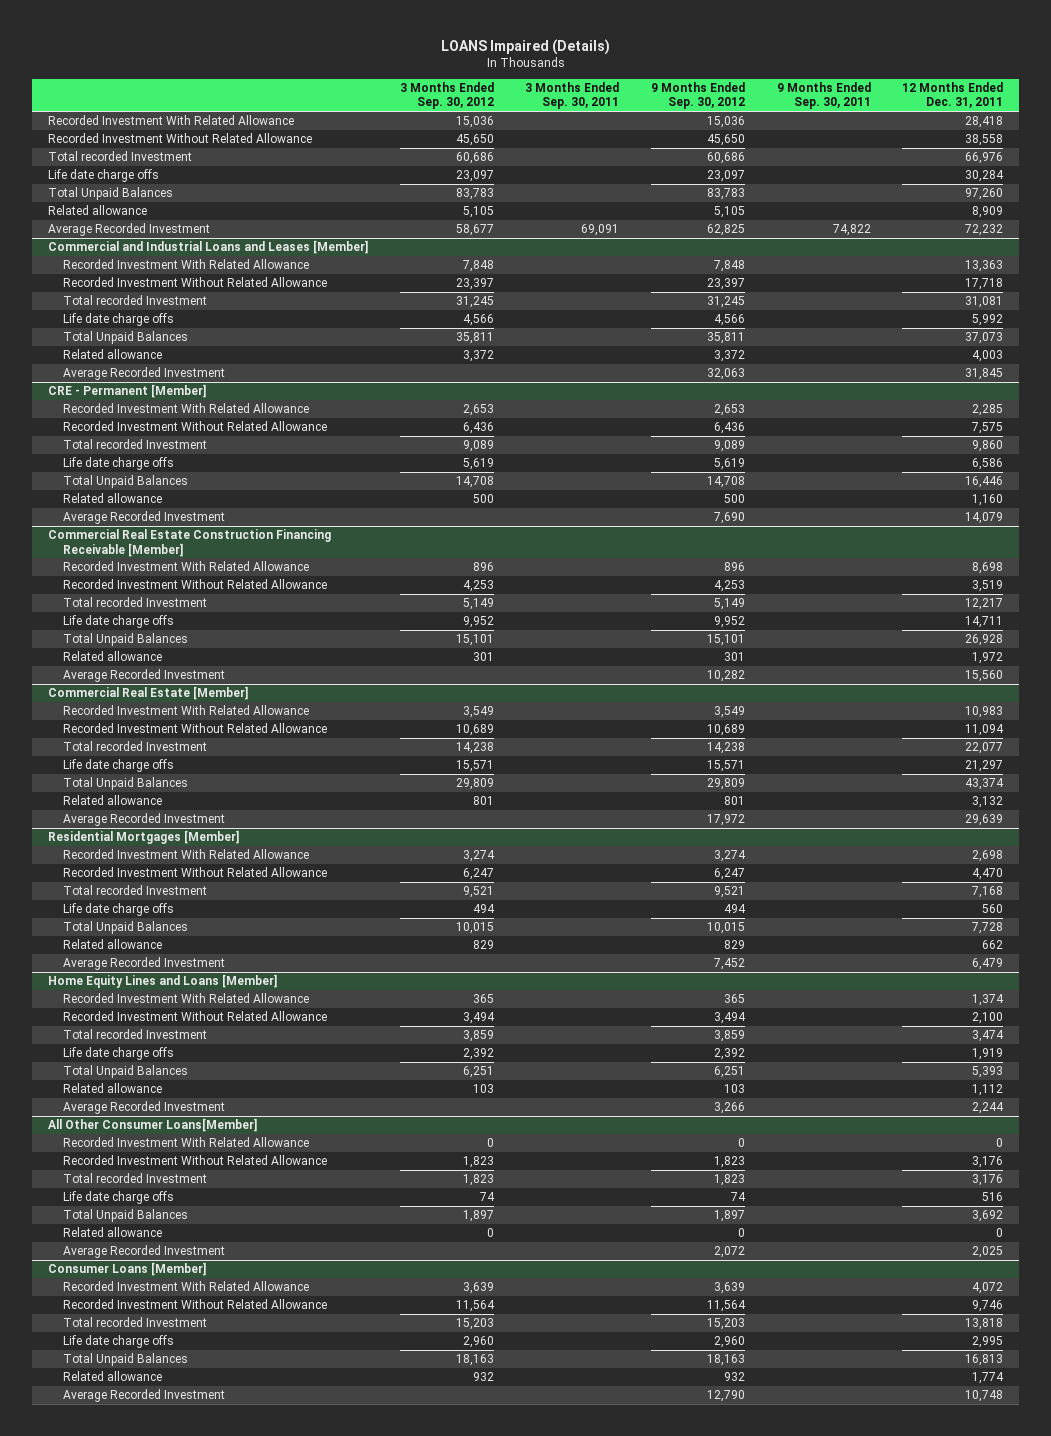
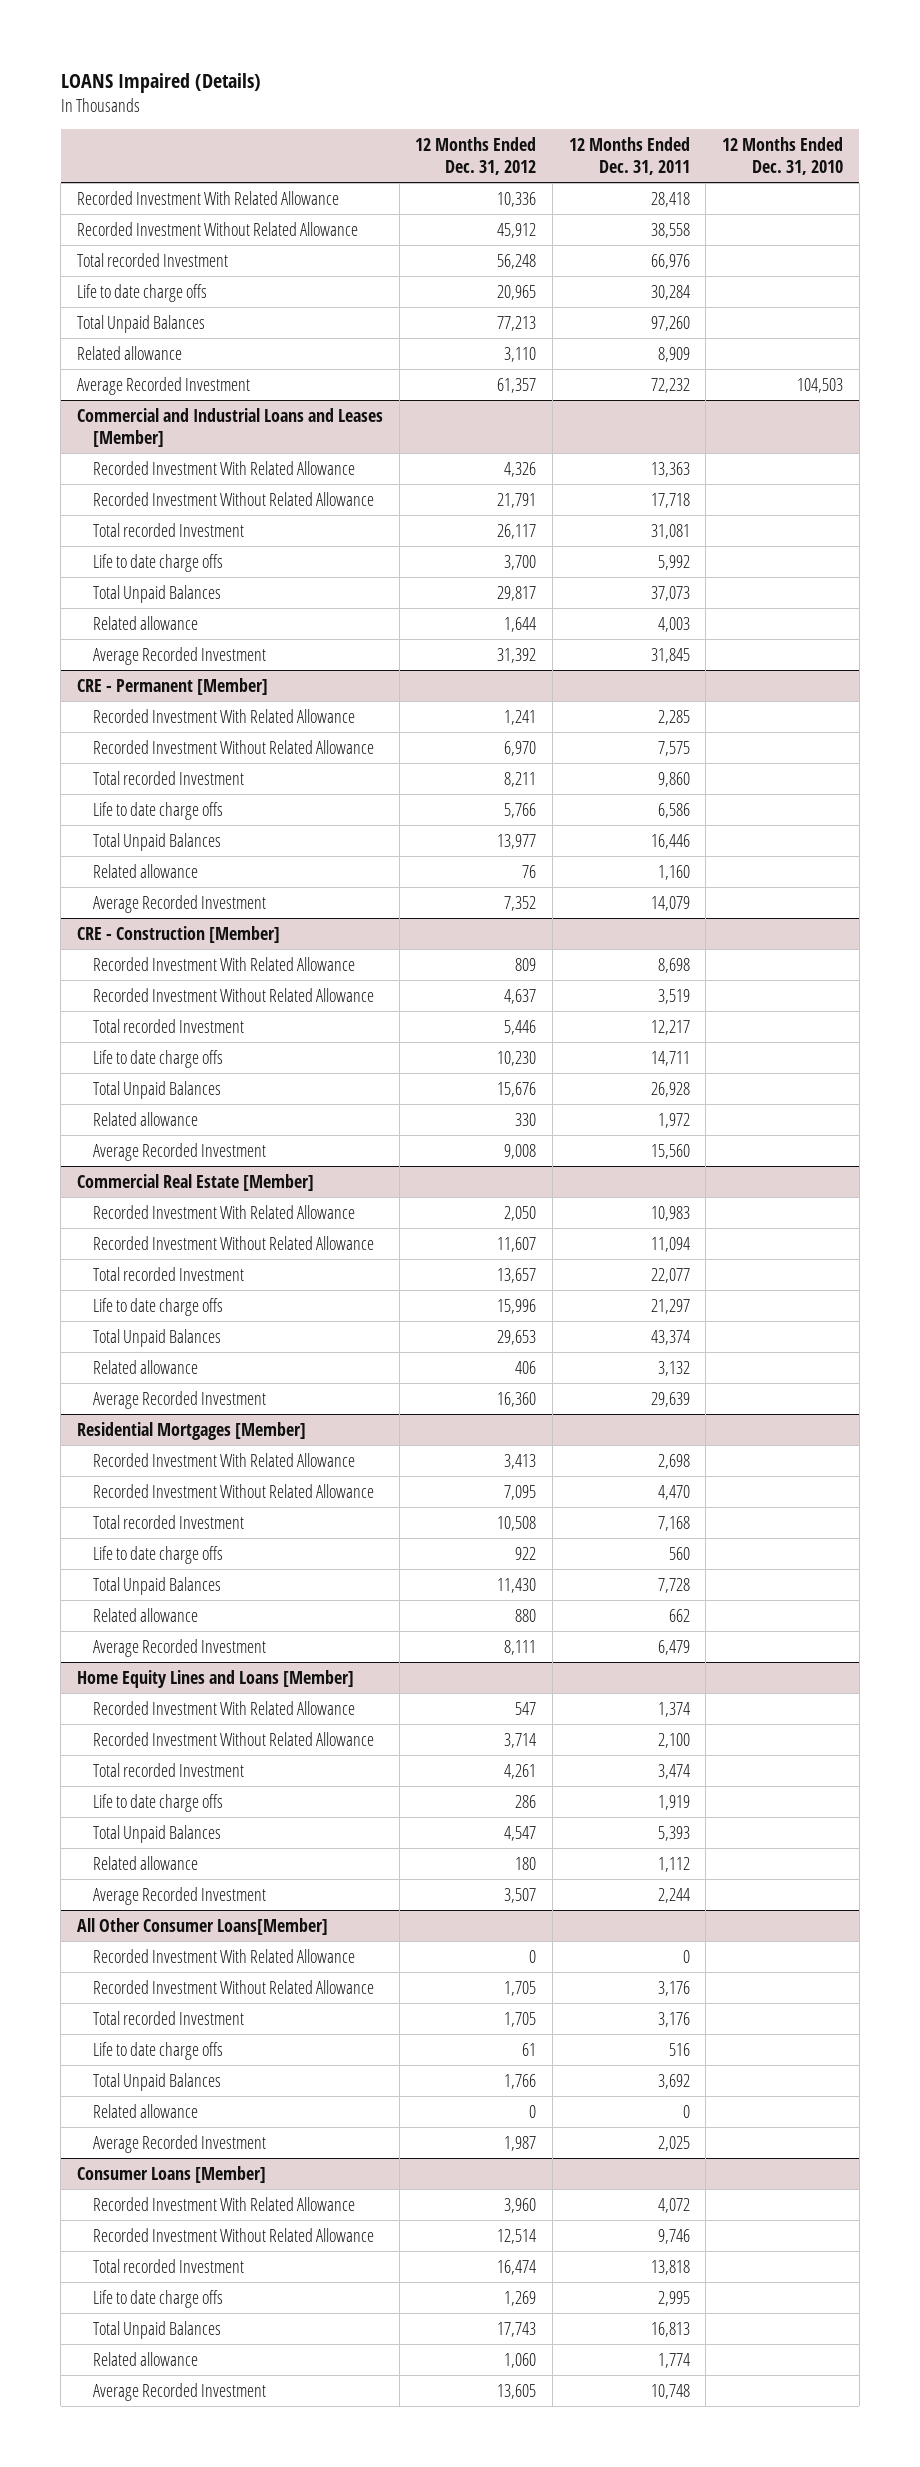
[399,82,494,110] 3 Months Ended Sep. 30, 2012 -> none
[525,82,620,110] 3 Months Ended Sep. 30, 2011 -> none
[651,82,746,110] 9 Months Ended Sep. 30, 2012 -> none
[776,82,871,110] 9 Months Ended Sep. 30, 2011 -> none
none -> [415,136,537,175] 12 Months Ended Dec. 31, 2012
none -> [722,136,844,175] 12 Months Ended Dec. 31, 2010
[47,169,159,183] Life date charge offs -> [77,283,208,302] Life to date charge offs
[63,313,175,327] Life date charge offs -> [93,553,224,572] Life to date charge offs
[63,457,175,471] Life date charge offs -> [93,801,224,820] Life to date charge offs
[47,529,331,557] Commercial Real Estate Construction Financing Receivable [Member] -> none
none -> [77,925,281,943] CRE - Construction [Member]
[63,615,175,629] Life date charge offs -> [93,1049,224,1068] Life to date charge offs
[63,759,175,773] Life date charge offs -> [93,1297,224,1316] Life to date charge offs
[63,903,175,917] Life date charge offs -> [93,1545,224,1564] Life to date charge offs
[63,1047,175,1061] Life date charge offs -> [93,1793,224,1812] Life to date charge offs
[63,1191,175,1205] Life date charge offs -> [93,2041,224,2060] Life to date charge offs
[63,1335,175,1349] Life date charge offs -> [93,2289,224,2308] Life to date charge offs

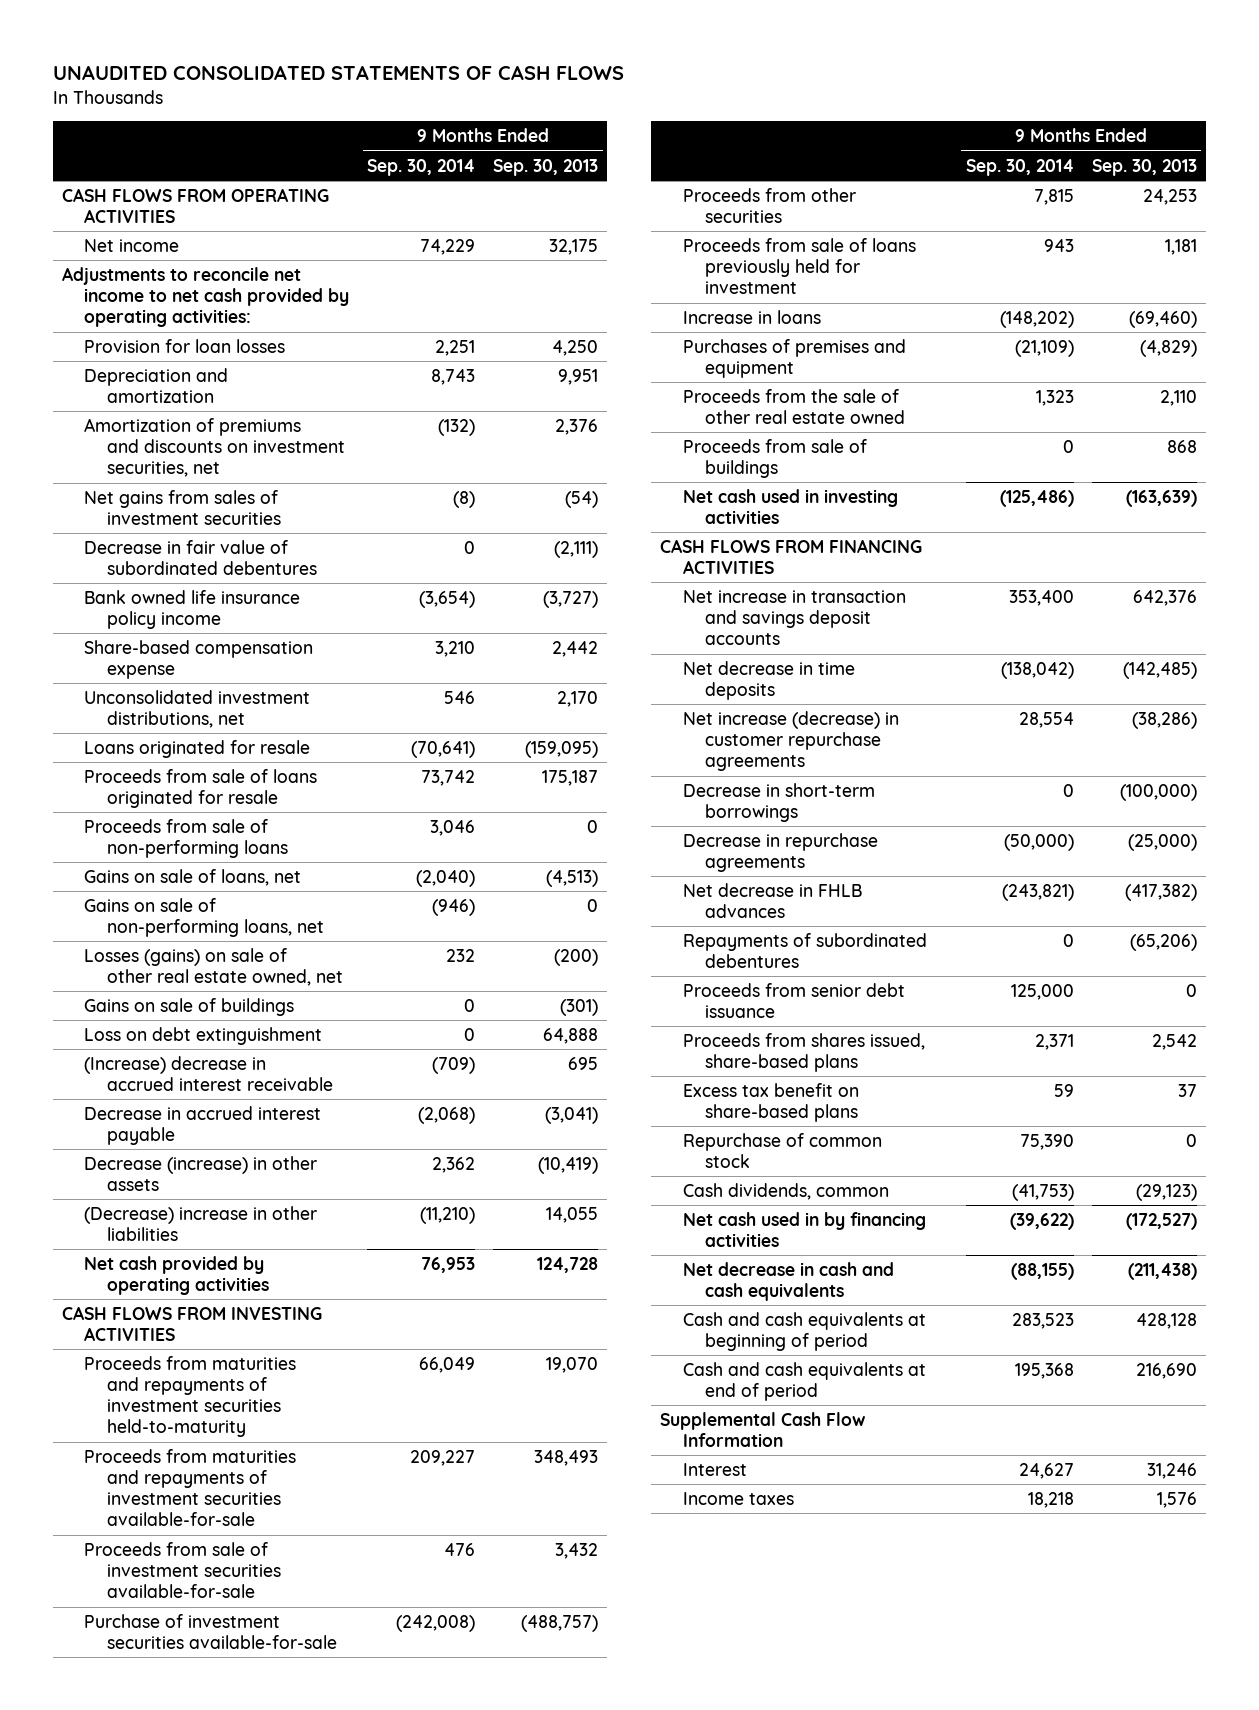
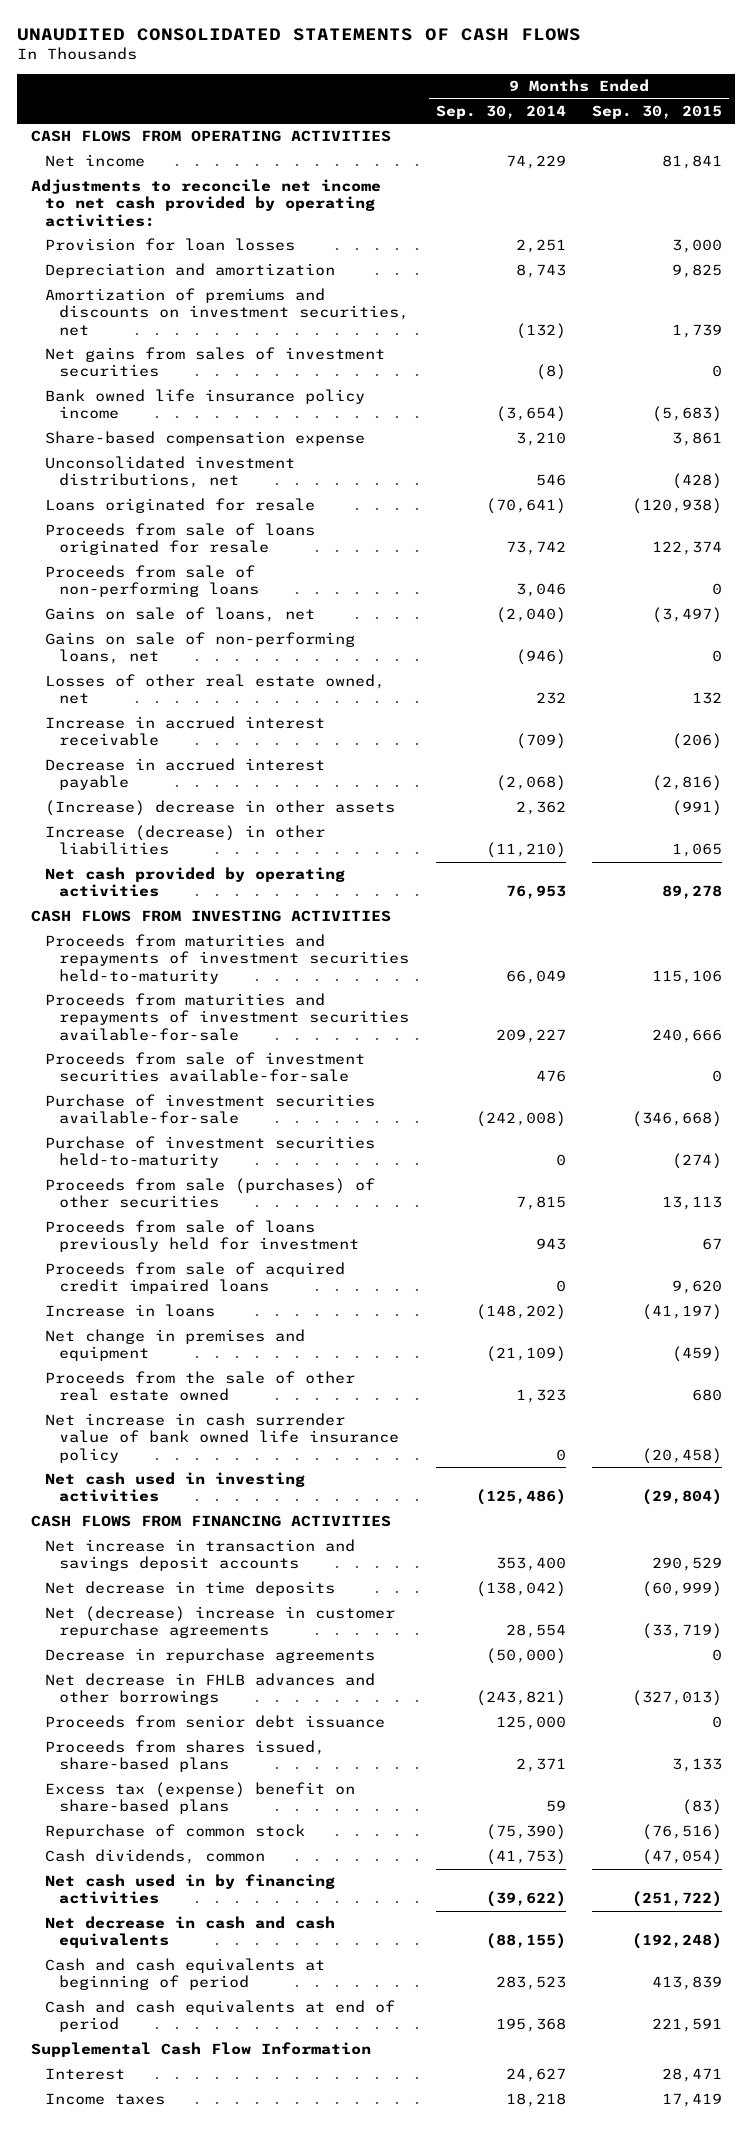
[493,158,599,176] Sep. 30, 2013 -> none
none -> [592,104,723,119] Sep. 30, 2015
[84,539,317,575] Decrease in fair value of subordinated debentures -> none
[84,997,295,1016] Gains on sale of buildings -> none
[84,1026,323,1045] Loss on debt extinguishment -> none
[84,947,343,986] Losses (gains) on sale of other real estate owned, net -> [44,674,385,705] Losses of other real estate owned, net
[84,1055,333,1091] (Increase) decrease in accrued interest receivable -> [44,716,325,747] Increase in accrued interest receivable
[84,1155,318,1191] Decrease (increase) in other assets -> [44,800,395,817] (Increase) decrease in other assets
[84,1205,318,1241] (Decrease) increase in other liabilities -> [44,825,325,856] Increase (decrease) in other liabilities
none -> [44,1136,375,1169] Purchase of investment securities held-to-maturity
[682,187,856,223] Proceeds from other securities -> [44,1178,375,1209] Proceeds from sale (purchases) of other securities
none -> [44,1262,345,1295] Proceeds from sale of acquired credit impaired loans
[682,338,906,378] Purchases of premises and equipment -> [44,1329,305,1362] Net change in premises and equipment
[682,438,867,478] Proceeds from sale of buildings -> none
none -> [44,1413,400,1463] Net increase in cash surrender value of bank owned life insurance policy
[682,782,875,822] Decrease in short-term borrowings -> none
[682,710,899,772] Net increase (decrease) in customer repurchase agreements -> [44,1606,395,1639] Net (decrease) increase in customer repurchase agreements
[682,932,927,968] Repayments of subordinated debentures -> none
[682,882,862,918] Net decrease in FHLB advances -> [44,1673,375,1706] Net decrease in FHLB advances and other borrowings
[682,1082,859,1122] Excess tax benefit on share-based plans -> [44,1782,355,1815] Excess tax (expense) benefit on share-based plans
[1019,1133,1074,1150] 75,390 -> [485,1824,566,1841] (75,390)

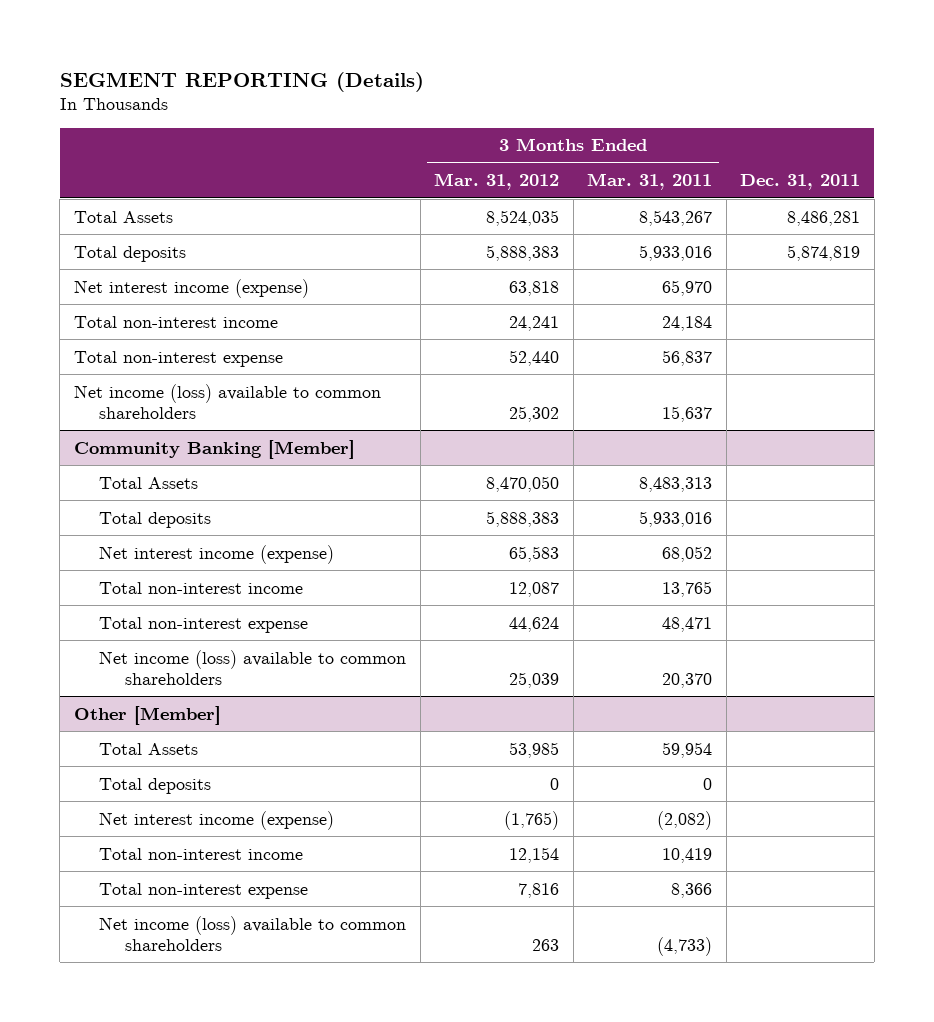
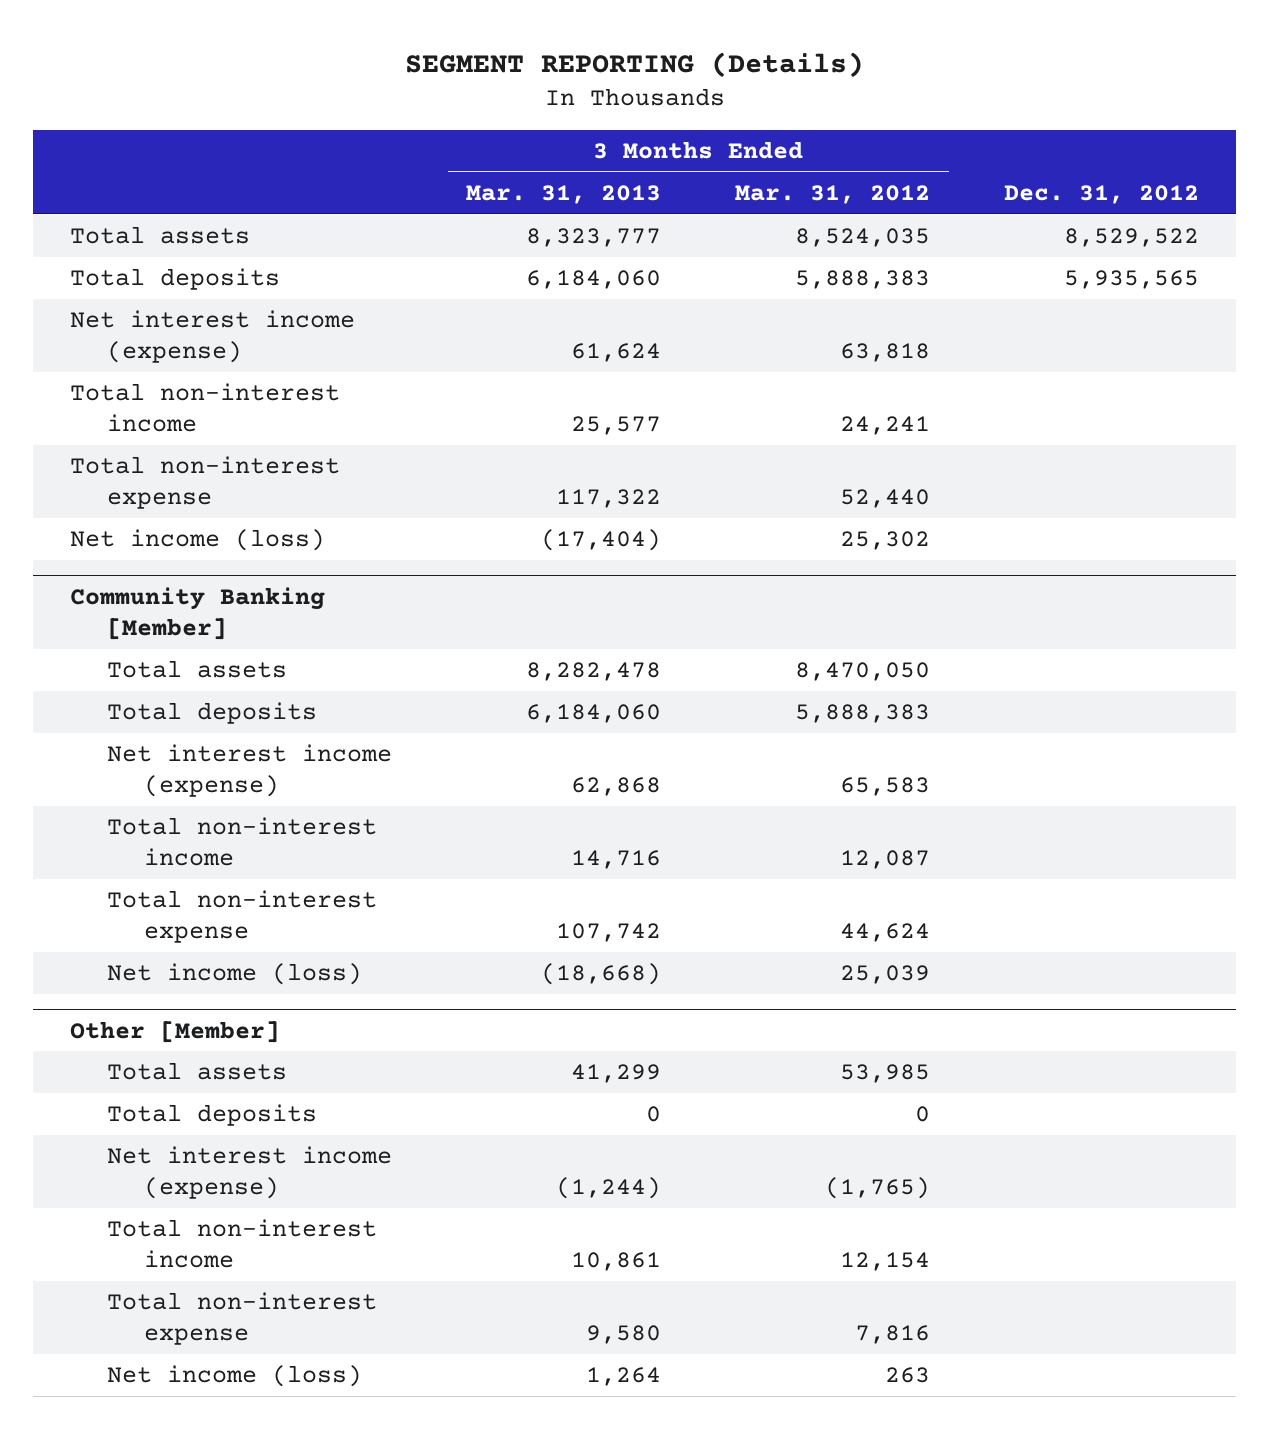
[587,173,713,191] Mar. 31, 2011 -> none
[740,174,861,191] Dec. 31, 2011 -> none
none -> [466,185,662,205] Mar. 31, 2013
none -> [1004,185,1200,205] Dec. 31, 2012
[73,210,173,223] Total Assets -> [70,226,251,245] Total assets
[73,383,381,419] Net income (loss) available to common shareholders -> [70,529,326,552] Net income (loss)
[99,476,199,489] Total Assets -> [107,660,288,679] Total assets
[99,649,407,685] Net income (loss) available to common shareholders -> [107,963,363,986] Net income (loss)
[99,742,199,755] Total Assets -> [107,1062,288,1081] Total assets
[99,915,407,951] Net income (loss) available to common shareholders -> [107,1365,363,1388] Net income (loss)

